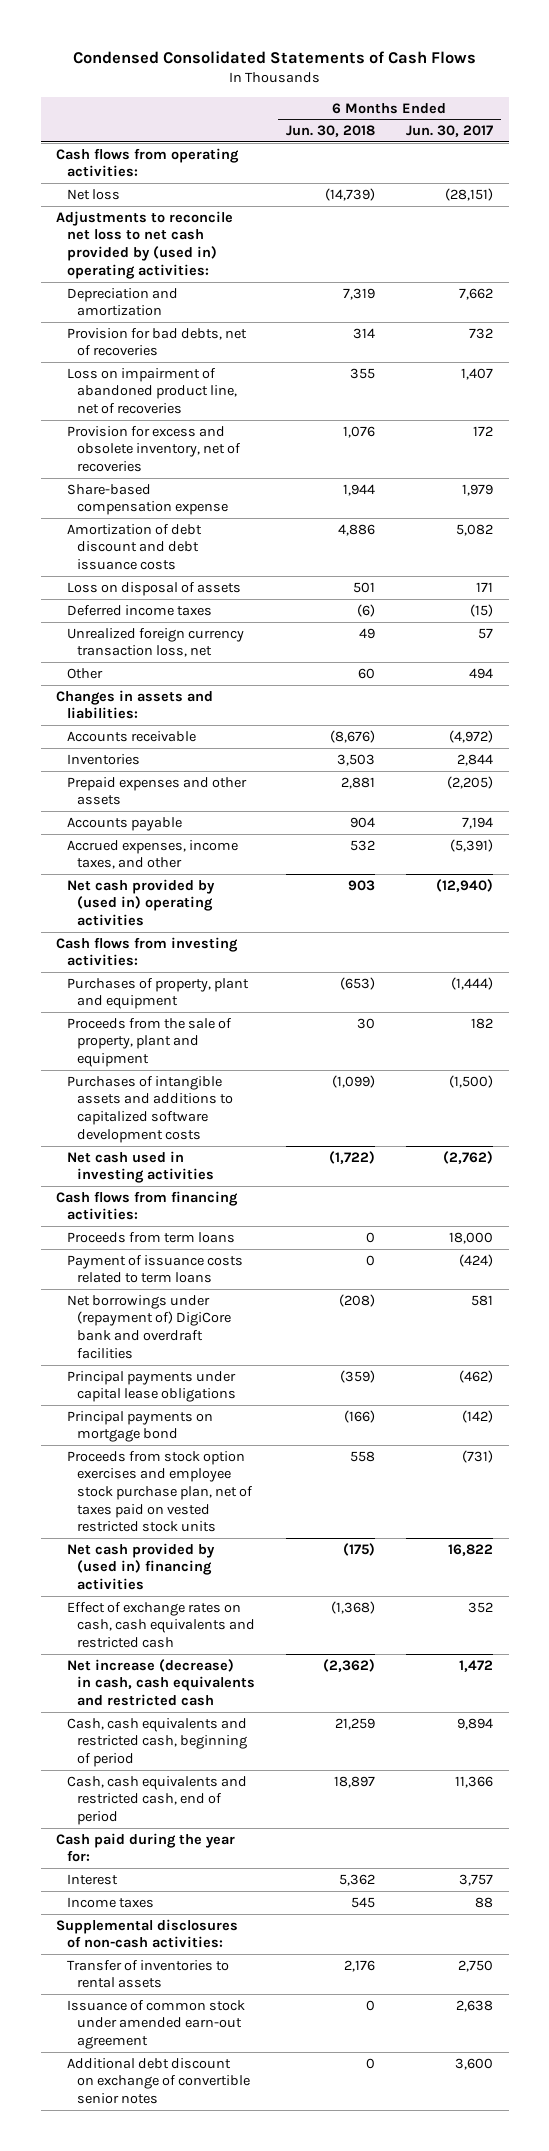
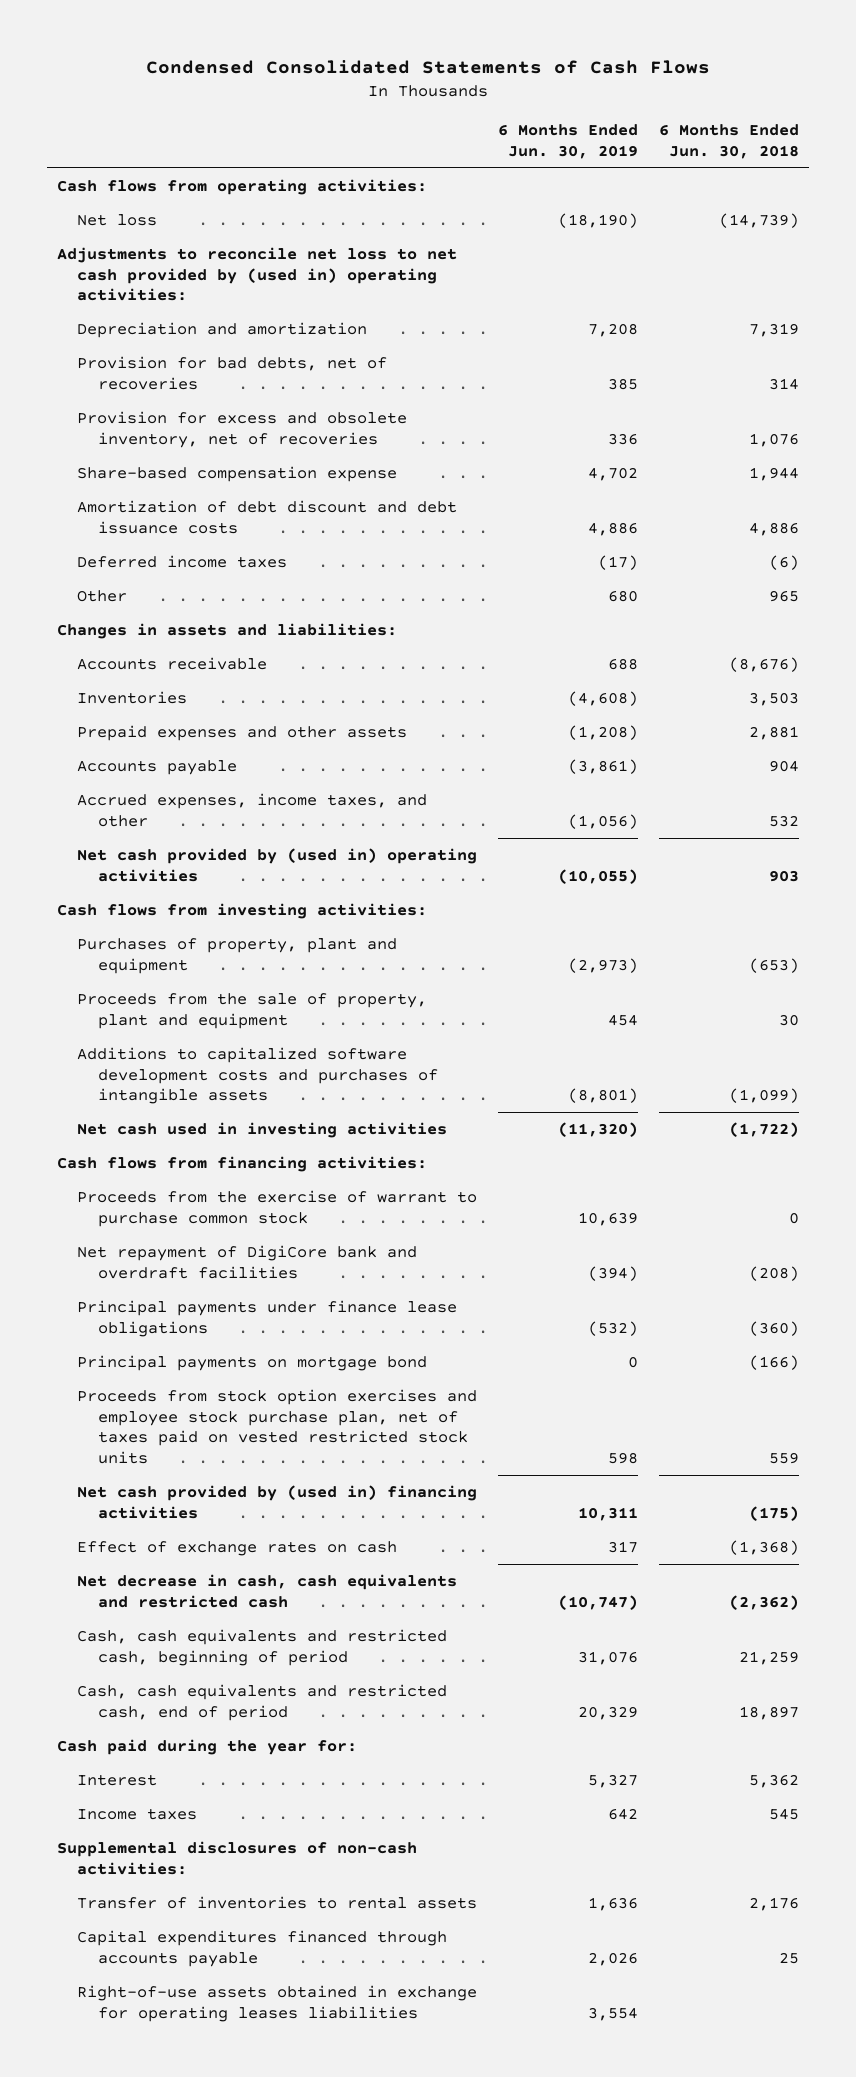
[406,125,494,138] Jun. 30, 2017 -> none
none -> [498,124,639,160] 6 Months Ended Jun. 30, 2019
[66,367,237,415] Loss on impairment of abandoned product line, net of recoveries -> none
[66,581,241,596] Loss on disposal of assets -> none
[66,627,244,658] Unrealized foreign currency transaction loss, net -> none
[357,667,375,679] 60 -> [768,589,799,602] 965
[66,1075,233,1143] Purchases of intangible assets and additions to capitalized software development costs -> [77,1046,438,1105] Additions to capitalized software development costs and purchases of intangible assets
[66,1231,235,1243] Proceeds from term loans -> none
[66,1254,243,1284] Payment of issuance costs related to term loans -> none
none -> [77,1189,478,1227] Proceeds from the exercise of warrant to purchase common stock
[66,1294,231,1359] Net borrowings under (repayment of) DigiCore bank and overdraft facilities -> [77,1244,418,1279] Net repayment of DigiCore bank and overdraft facilities
[66,1370,236,1403] Principal payments under capital lease obligations -> [77,1299,458,1337] Principal payments under finance lease obligations
[339,1369,375,1383] (359) -> [748,1320,799,1336] (360)
[349,1450,375,1462] 558 -> [768,1451,799,1464] 559
[66,1601,255,1649] Effect of exchange rates on cash, cash equivalents and restricted cash -> [77,1540,398,1556] Effect of exchange rates on cash
[66,1658,255,1707] Net increase (decrease) in cash, cash equivalents and restricted cash -> [77,1573,458,1608] Net decrease in cash, cash equivalents and restricted cash
[66,1999,245,2050] Issuance of common stock under amended earn-out agreement -> none
[66,2057,250,2105] Additional debt discount on exchange of convertible senior notes -> none
none -> [77,1929,448,1967] Capital expenditures financed through accounts payable
none -> [77,1984,478,2022] Right-of-use assets obtained in exchange for operating leases liabilities

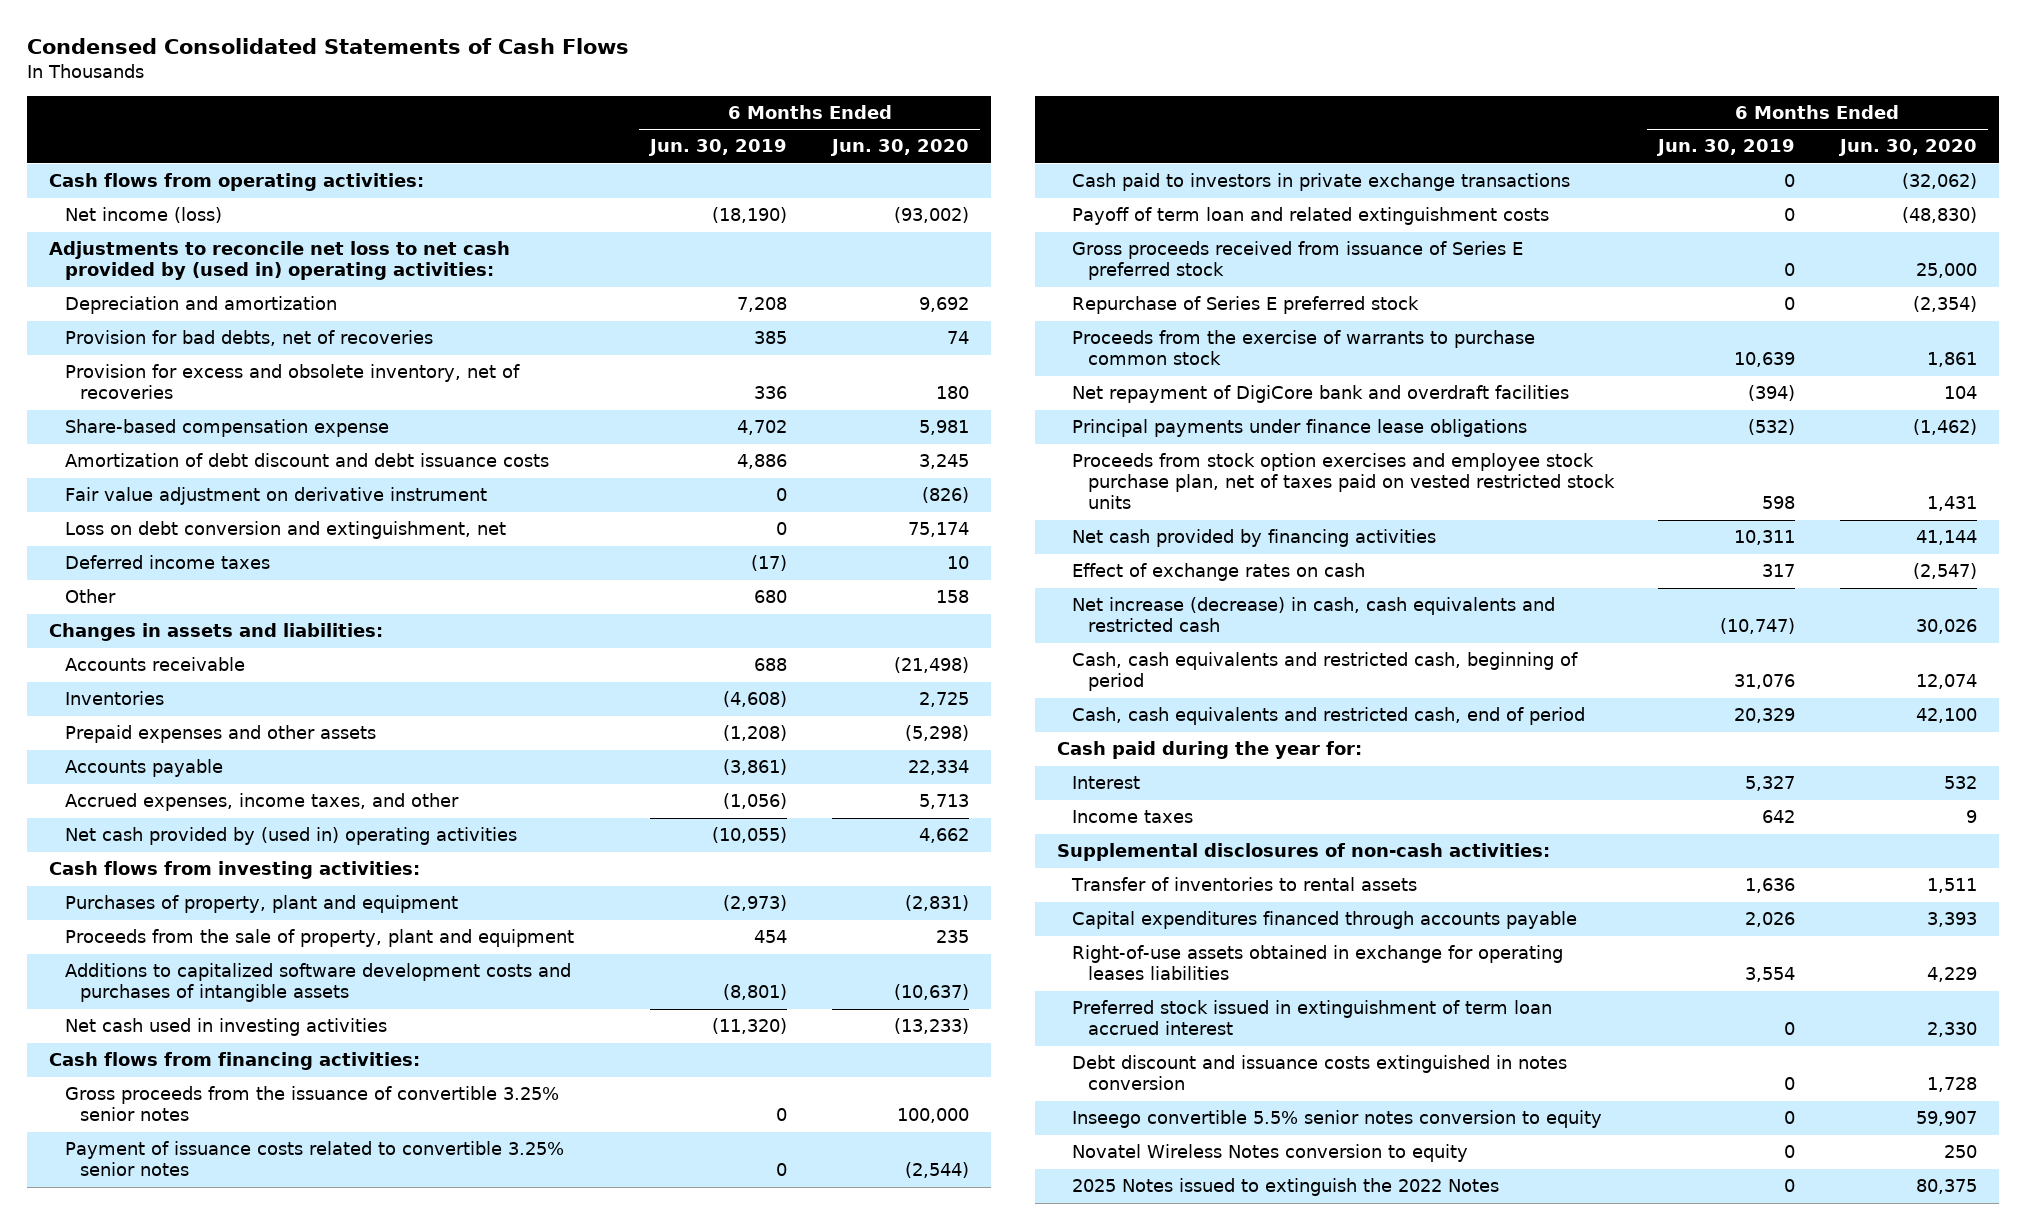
[658,124,799,160] 6 Months Ended Jun. 30, 2018 -> none
none -> [829,139,969,157] Jun. 30, 2020
[77,213,158,226] Net loss -> [64,207,222,224] Net income (loss)
none -> [64,487,487,506] Fair value adjustment on derivative instrument
none -> [64,521,506,540] Loss on debt conversion and extinguishment, net
none -> [64,1086,559,1122] Gross proceeds from the issuance of convertible 3.25% senior notes
none -> [64,1141,564,1177] Payment of issuance costs related to convertible 3.25% senior notes
none -> [1072,173,1571,192] Cash paid to investors in private exchange transactions
none -> [1072,207,1550,226] Payoff of term loan and related extinguishment costs
none -> [1072,241,1524,281] Gross proceeds received from issuance of Series E preferred stock
none -> [1072,296,1420,315] Repurchase of Series E preferred stock
[77,1189,478,1227] Proceeds from the exercise of warrant to purchase common stock -> [1072,330,1536,366] Proceeds from the exercise of warrants to purchase common stock
[77,1354,428,1371] Principal payments on mortgage bond -> none
[77,1484,478,1519] Net cash provided by (used in) financing activities -> [1072,529,1437,548] Net cash provided by financing activities
[77,1573,458,1608] Net decrease in cash, cash equivalents and restricted cash -> [1072,597,1556,633] Net increase (decrease) in cash, cash equivalents and restricted cash
none -> [1072,1000,1553,1036] Preferred stock issued in extinguishment of term loan accrued interest
none -> [1072,1055,1568,1091] Debt discount and issuance costs extinguished in notes conversion
none -> [1072,1110,1603,1129] Inseego convertible 5.5% senior notes conversion to equity
none -> [1072,1144,1469,1163] Novatel Wireless Notes conversion to equity
none -> [1072,1178,1500,1197] 2025 Notes issued to extinguish the 2022 Notes

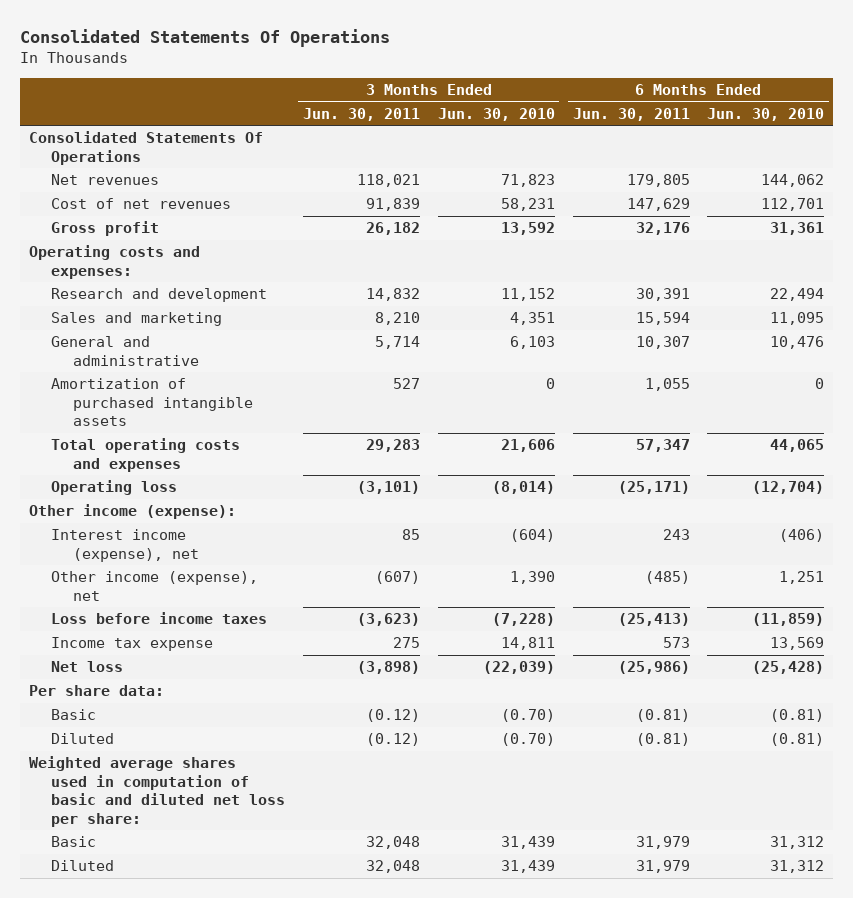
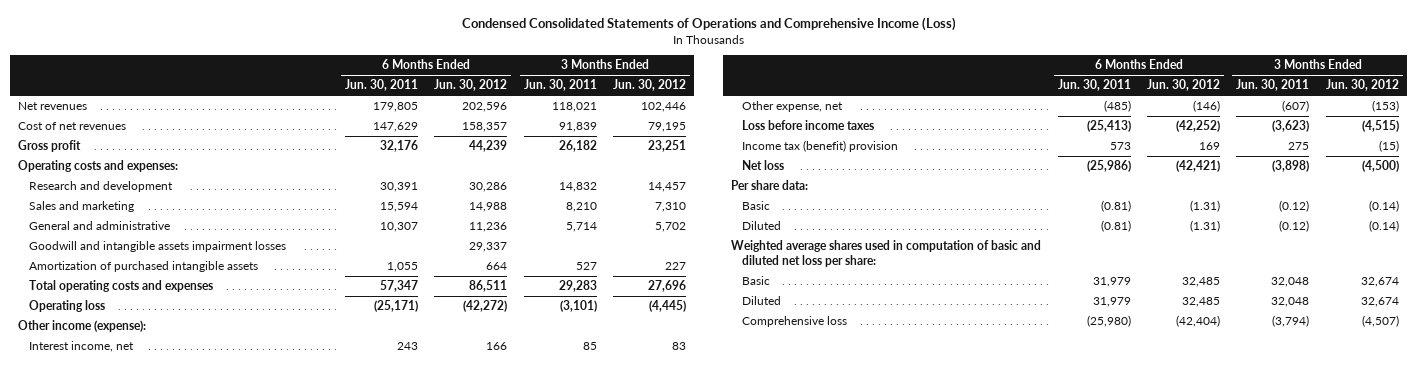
[19,28,390,47] Consolidated Statements Of Operations -> [461,16,956,31] Condensed Consolidated Statements of Operations and Comprehensive Income (Loss)
[437,107,555,121] Jun. 30, 2010 -> none
[707,107,825,121] Jun. 30, 2010 -> none
none -> [434,79,508,92] Jun. 30, 2012
none -> [613,79,687,92] Jun. 30, 2012
[28,131,263,165] Consolidated Statements Of Operations -> none
none -> [29,241,287,253] Goodwill and intangible assets impairment losses
[51,529,200,562] Interest income (expense), net -> [29,341,135,353] Interest income, net
[51,571,259,601] Other income (expense), net -> [742,101,844,113] Other expense, net
[51,637,214,652] Income tax expense -> [742,140,899,153] Income tax (benefit) provision
none -> [742,316,848,328] Comprehensive loss

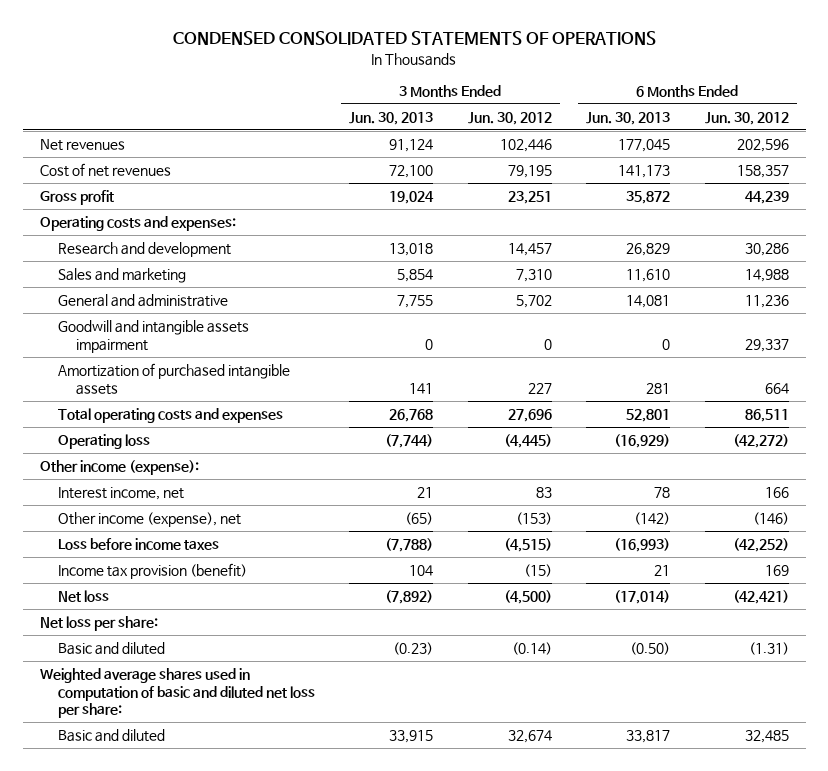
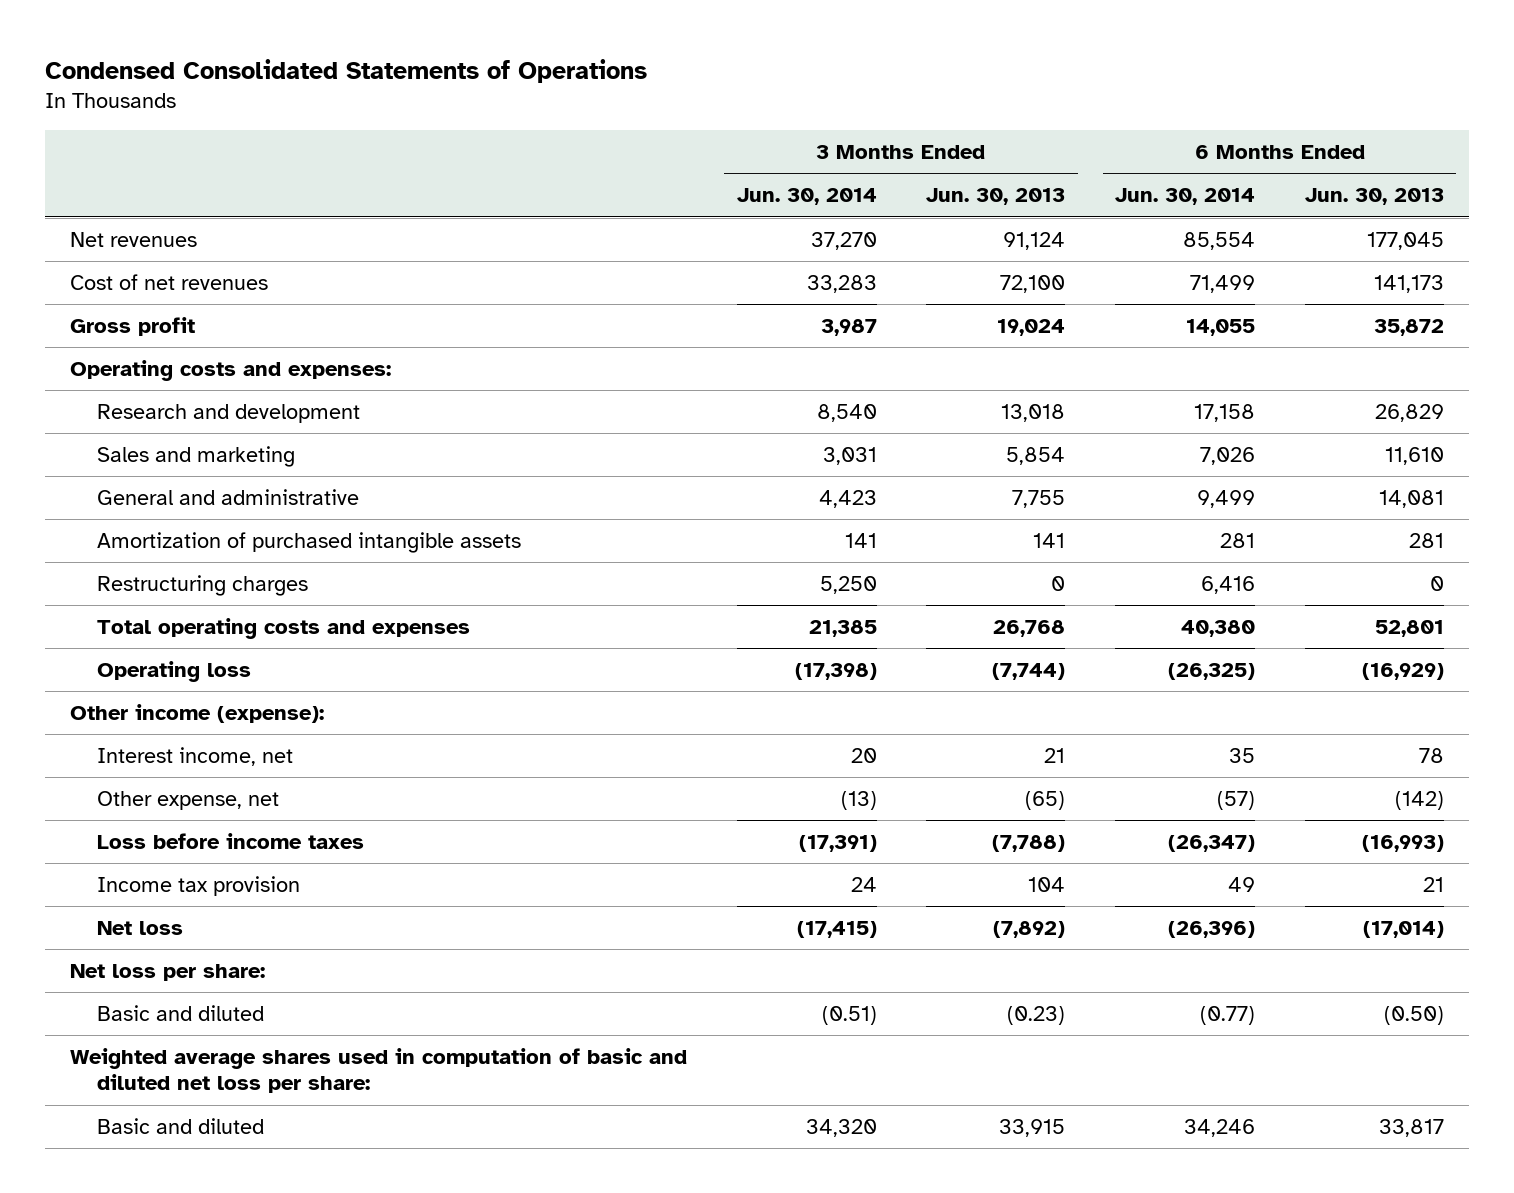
[173,31,657,46] CONDENSED CONSOLIDATED STATEMENTS OF OPERATIONS -> [45,58,648,83] Condensed Consolidated Statements of Operations
[467,111,552,125] Jun. 30, 2012 -> none
[704,111,789,125] Jun. 30, 2012 -> none
none -> [736,188,877,206] Jun. 30, 2014
none -> [1115,188,1256,206] Jun. 30, 2014
[57,320,249,353] Goodwill and intangible assets impairment -> none
none -> [96,575,308,597] Restructuring charges
[57,512,241,528] Other income (expense), net -> [96,791,279,811] Other expense, net
[57,563,247,580] Income tax provision (benefit) -> [96,876,300,897] Income tax provision

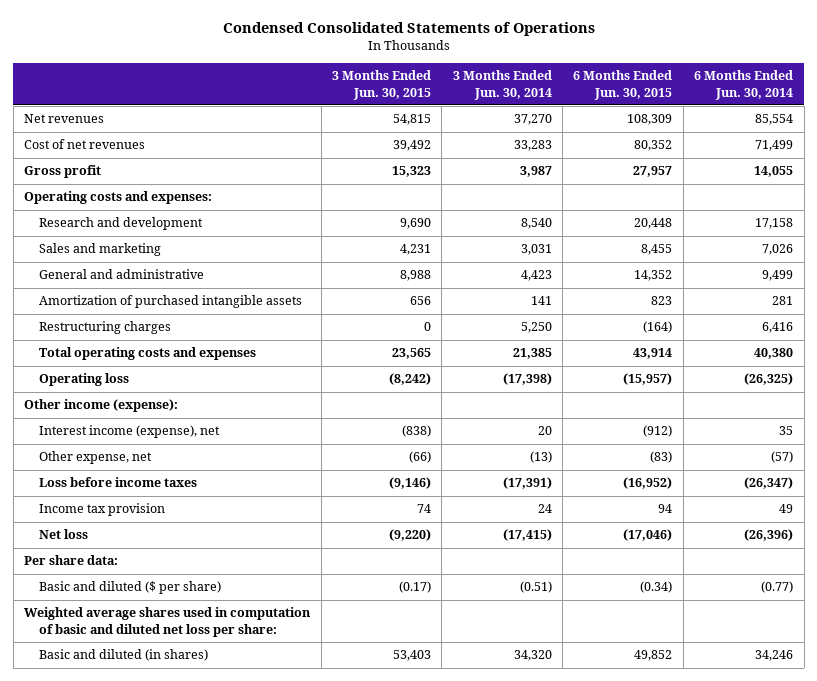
[926,188,1066,206] Jun. 30, 2013 -> none
[1304,188,1444,206] Jun. 30, 2013 -> none
none -> [331,70,431,100] 3 Months Ended Jun. 30, 2015
none -> [573,70,673,100] 6 Months Ended Jun. 30, 2015
[96,747,293,767] Interest income, net -> [38,425,220,439] Interest income (expense), net
[69,964,265,982] Net loss per share: -> [24,555,119,566] Per share data:
[96,1005,264,1022] Basic and diluted -> [38,581,221,595] Basic and diluted ($ per share)
[96,1118,264,1135] Basic and diluted -> [38,649,208,662] Basic and diluted (in shares)

